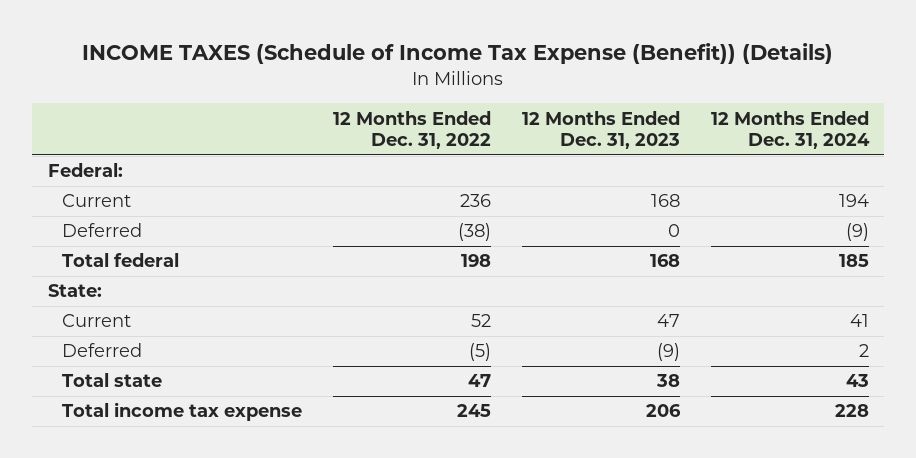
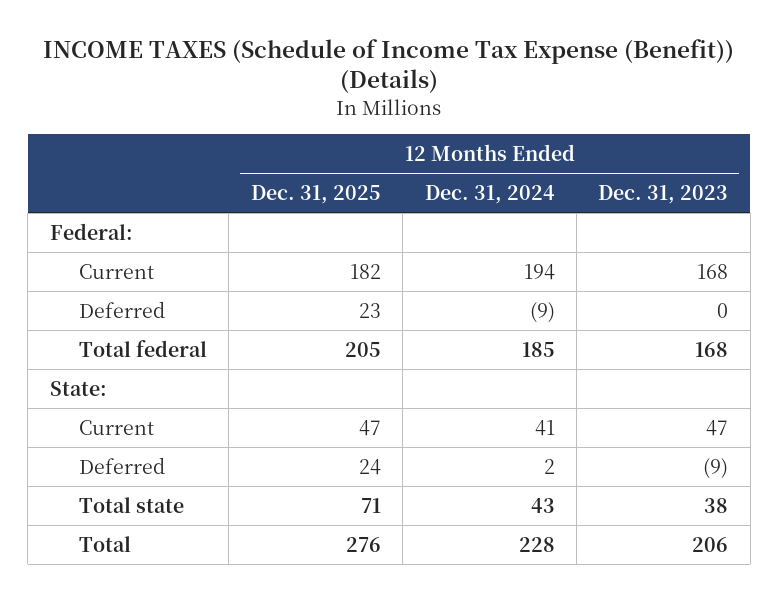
[332,110,491,149] 12 Months Ended Dec. 31, 2022 -> none
none -> [250,184,381,204] Dec. 31, 2025
[61,402,302,422] Total income tax expense -> [78,535,131,552] Total

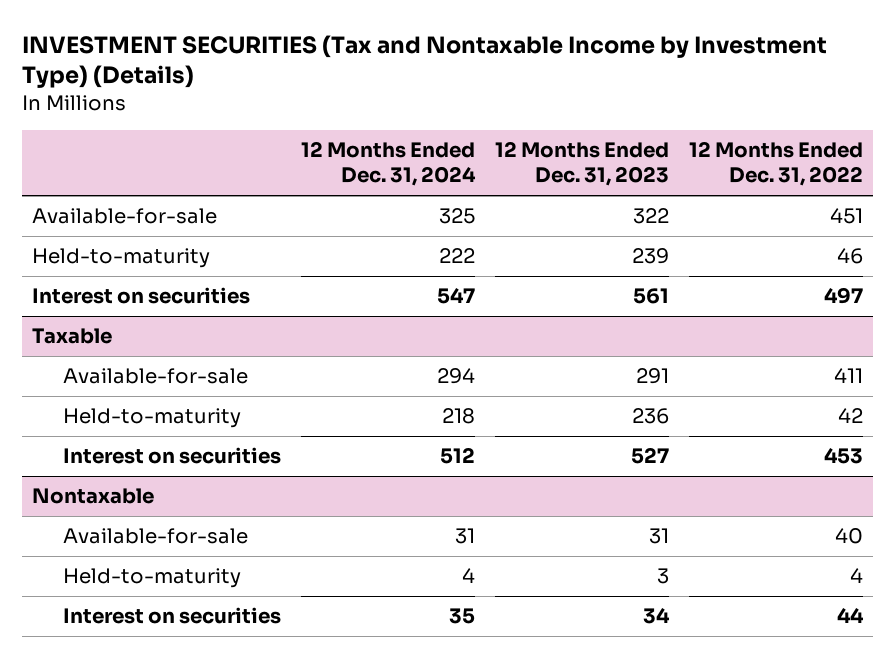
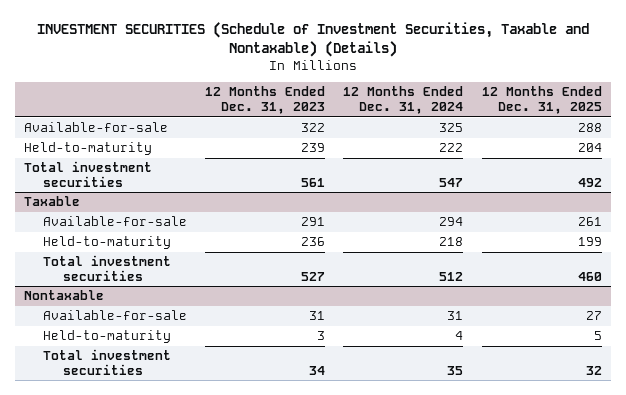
[22,34,828,89] INVESTMENT SECURITIES (Tax and Nontaxable Income by Investment Type) (Details) -> [36,22,589,58] INVESTMENT SECURITIES (Schedule of Investment Securities, Taxable and Nontaxable) (Details)
[689,141,864,187] 12 Months Ended Dec. 31, 2022 -> none
none -> [481,86,602,115] 12 Months Ended Dec. 31, 2025
[32,287,251,305] Interest on securities -> [24,161,153,187] Total investment securities
[63,447,282,465] Interest on securities -> [43,255,172,281] Total investment securities
[63,607,282,625] Interest on securities -> [43,349,172,375] Total investment securities

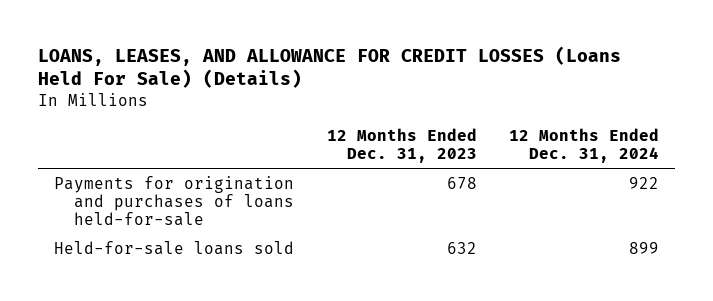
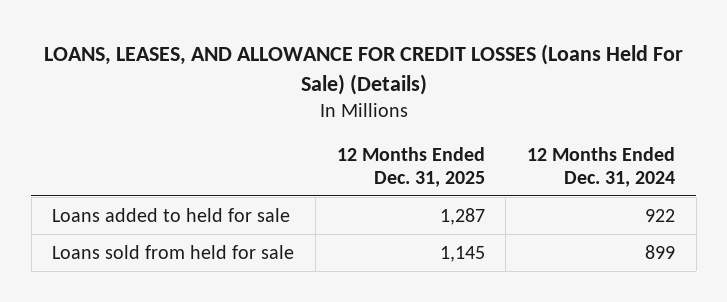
[326,128,477,164] 12 Months Ended Dec. 31, 2023 -> none
none -> [336,147,485,187] 12 Months Ended Dec. 31, 2025
[53,175,295,226] Payments for origination and purchases of loans held-for-sale -> [52,207,291,222] Loans added to held for sale
[53,240,294,255] Held-for-sale loans sold -> [52,244,295,259] Loans sold from held for sale

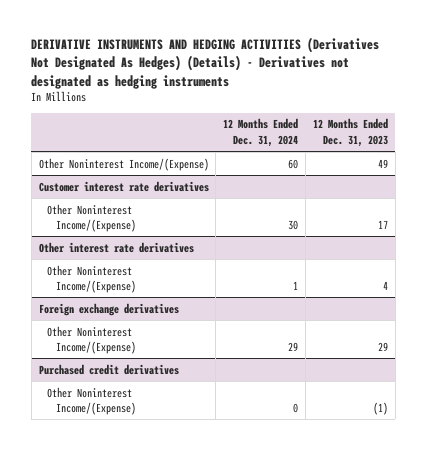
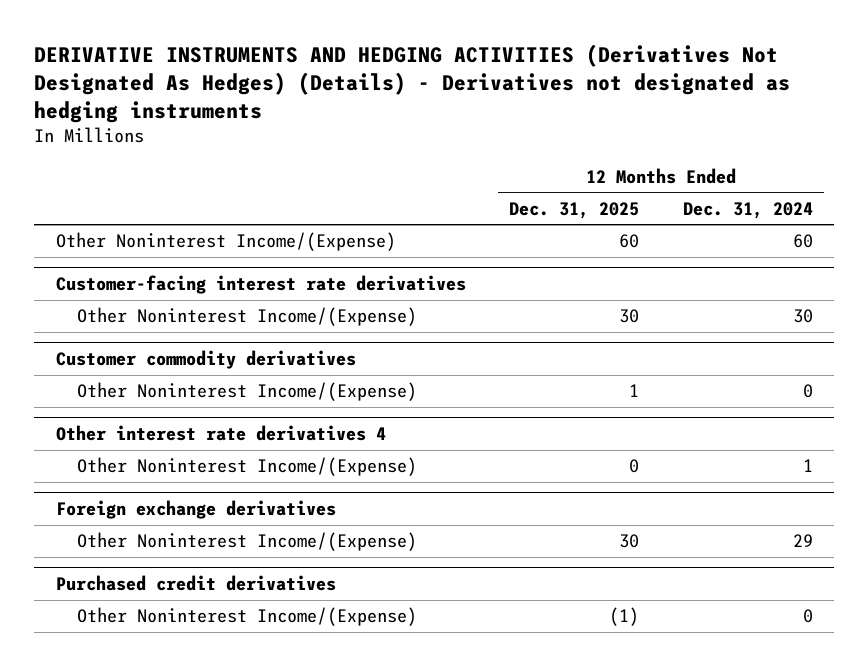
[312,118,388,147] 12 Months Ended Dec. 31, 2023 -> none
none -> [509,201,640,219] Dec. 31, 2025
[38,180,209,192] Customer interest rate derivatives -> [55,275,466,295] Customer-facing interest rate derivatives
[38,241,194,253] Other interest rate derivatives -> [55,350,356,370] Customer commodity derivatives
none -> [76,382,417,402] Other Noninterest Income/(Expense)
none -> [55,425,386,442] Other interest rate derivatives 4

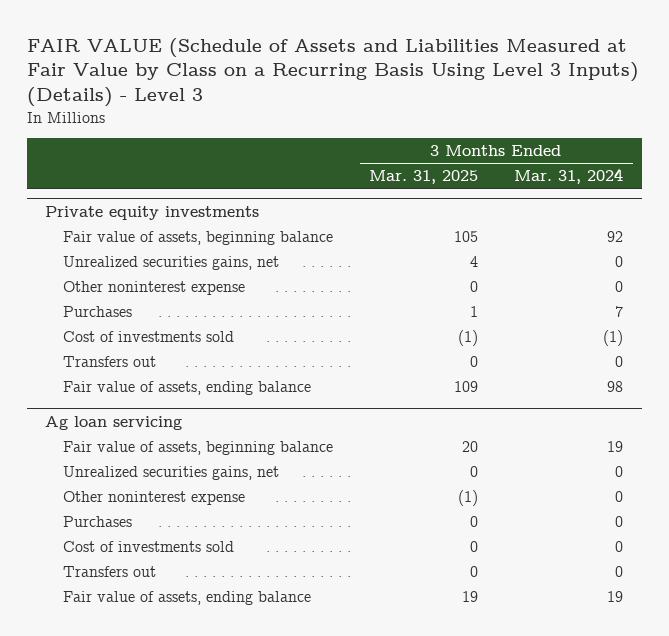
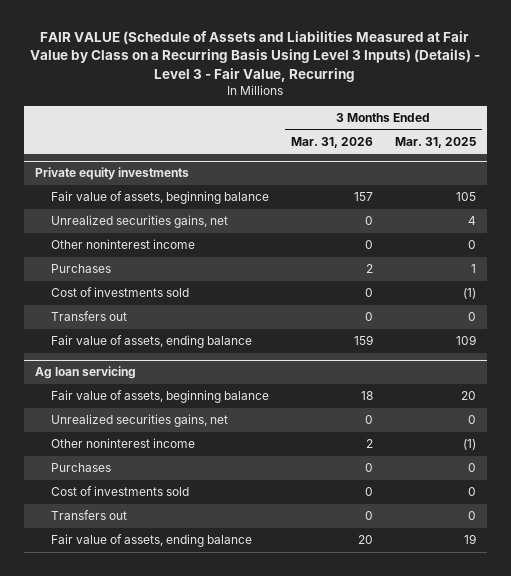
[26,37,639,108] FAIR VALUE (Schedule of Assets and Liabilities Measured at Fair Value by Class on a Recurring Basis Using Level 3 Inputs) (Details) - Level 3 -> [30,30,481,82] FAIR VALUE (Schedule of Assets and Liabilities Measured at Fair Value by Class on a Recurring Basis Using Level 3 Inputs) (Details) - Level 3 - Fair Value, Recurring
[514,168,624,185] Mar. 31, 2024 -> none
none -> [290,136,373,148] Mar. 31, 2026
[62,280,245,295] Other noninterest expense -> [50,239,195,250] Other noninterest income
[62,490,245,505] Other noninterest expense -> [50,438,195,449] Other noninterest income

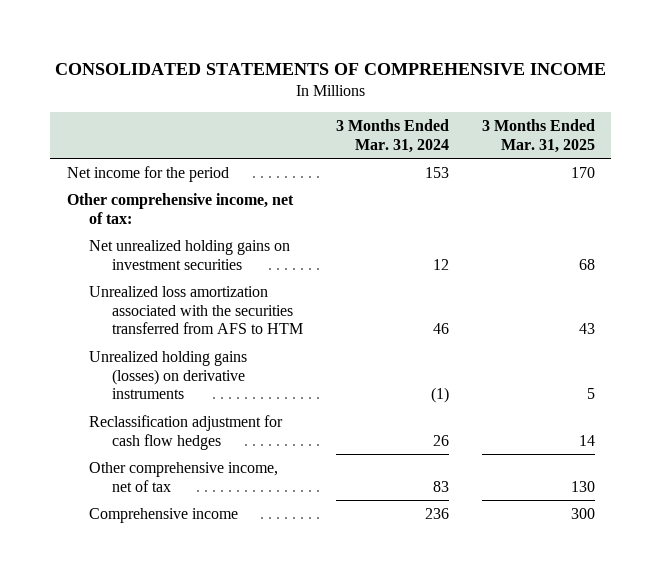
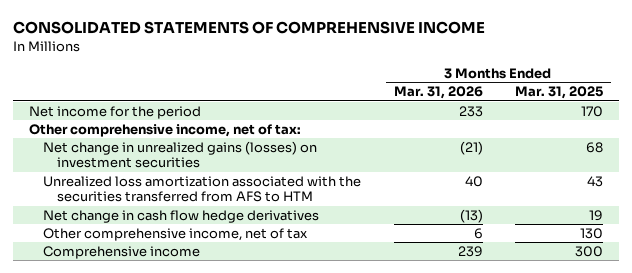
[335,118,449,153] 3 Months Ended Mar. 31, 2024 -> none
none -> [393,86,483,100] Mar. 31, 2026
[89,239,291,270] Net unrealized holding gains on investment securities -> [43,140,318,169] Net change in unrealized gains (losses) on investment securities
[89,350,248,400] Unrealized holding gains (losses) on derivative instruments -> none
[89,414,284,450] Reclassification adjustment for cash flow hedges -> none
none -> [43,209,320,223] Net change in cash flow hedge derivatives

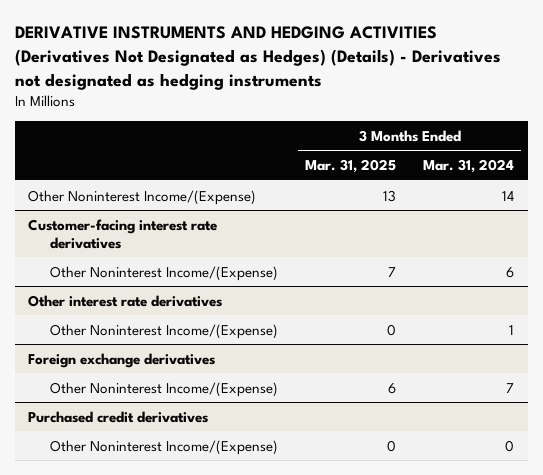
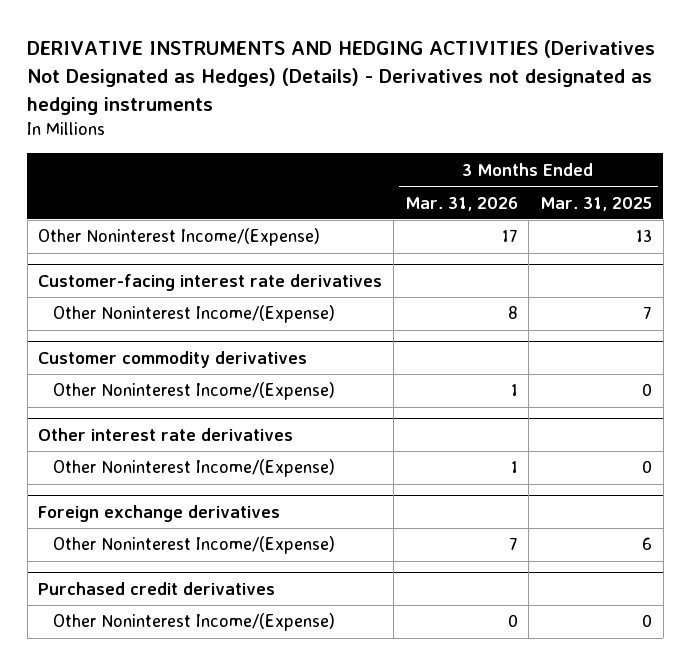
[423,159,515,174] Mar. 31, 2024 -> none
none -> [404,196,518,211] Mar. 31, 2026
none -> [38,351,308,369] Customer commodity derivatives
none -> [52,382,335,401] Other Noninterest Income/(Expense)

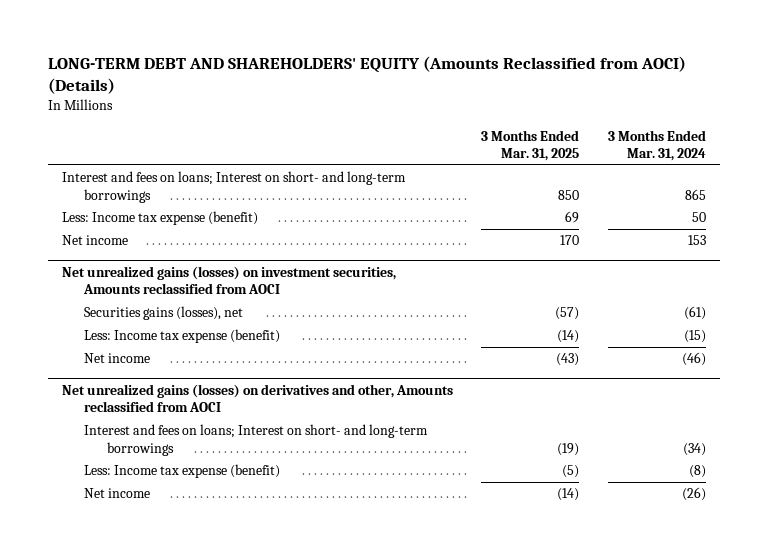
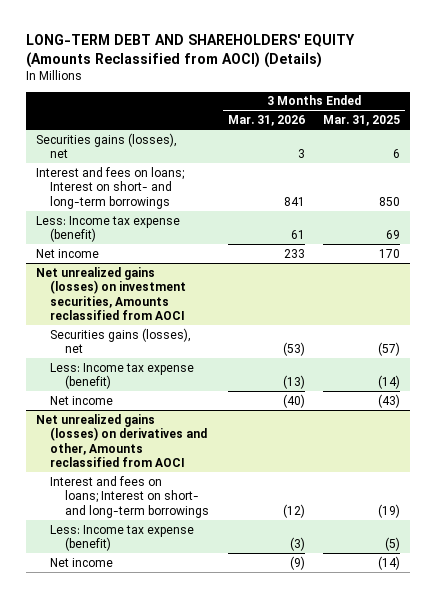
[607,130,706,162] 3 Months Ended Mar. 31, 2024 -> none
none -> [227,115,305,127] Mar. 31, 2026
none -> [35,132,177,159] Securities gains (losses), net

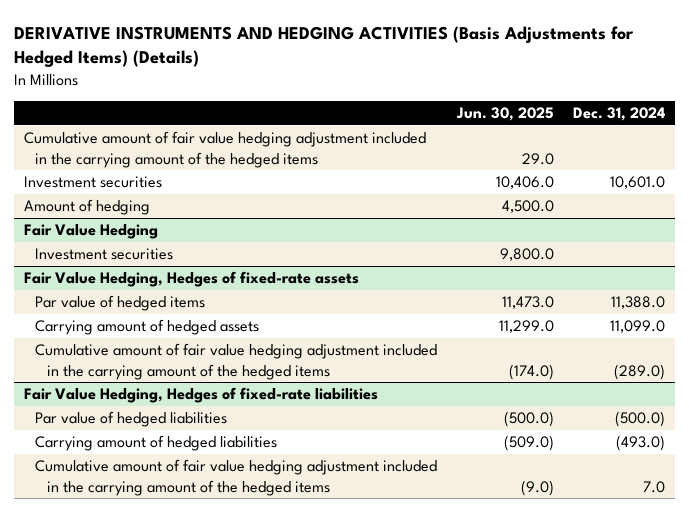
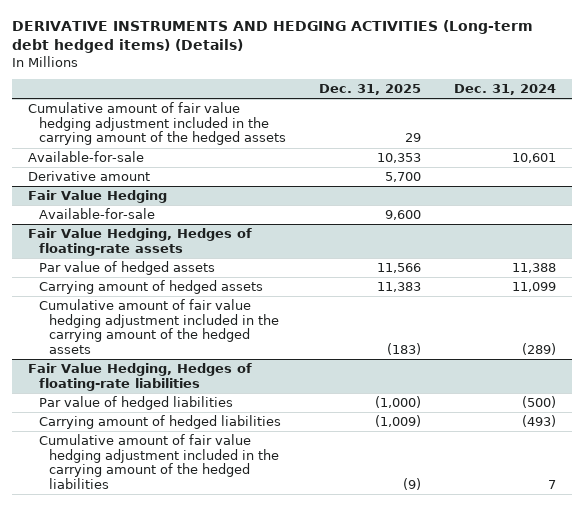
[14,25,635,68] DERIVATIVE INSTRUMENTS AND HEDGING ACTIVITIES (Basis Adjustments for Hedged Items) (Details) -> [11,20,533,54] DERIVATIVE INSTRUMENTS AND HEDGING ACTIVITIES (Long-term debt hedged items) (Details)
[455,106,554,121] Jun. 30, 2025 -> none
none -> [318,84,421,96] Dec. 31, 2025
[23,176,162,189] Investment securities -> none
[23,131,426,168] Cumulative amount of fair value hedging adjustment included in the carrying amount of the hedged items -> [28,102,286,146] Cumulative amount of fair value hedging adjustment included in the carrying amount of the hedged assets
none -> [28,151,145,163] Available-for-sale
[23,199,150,216] Amount of hedging -> [28,171,151,182] Derivative amount
[35,248,174,261] Investment securities -> [38,208,155,220] Available-for-sale
[23,271,359,288] Fair Value Hedging, Hedges of fixed-rate assets -> [28,228,253,256] Fair Value Hedging, Hedges of floating-rate assets
[35,295,206,312] Par value of hedged items -> [38,261,215,276] Par value of hedged assets
[611,296,666,310] 11,388.0 -> [511,263,556,274] 11,388
[610,320,666,334] 11,099.0 -> [511,282,556,293] 11,099
[35,343,438,380] Cumulative amount of fair value hedging adjustment included in the carrying amount of the hedged items -> [38,299,280,355] Cumulative amount of fair value hedging adjustment included in the carrying amount of the hedged assets
[614,363,666,380] (289.0) -> [521,343,556,356] (289)
[23,387,378,404] Fair Value Hedging, Hedges of fixed-rate liabilities -> [28,363,253,391] Fair Value Hedging, Hedges of floating-rate liabilities
[615,411,666,428] (500.0) -> [521,396,556,409] (500)
[616,435,666,452] (493.0) -> [521,415,556,428] (493)
[35,459,438,496] Cumulative amount of fair value hedging adjustment included in the carrying amount of the hedged items -> [38,434,280,490] Cumulative amount of fair value hedging adjustment included in the carrying amount of the hedged liabilities
[643,480,666,493] 7.0 -> [547,480,556,490] 7

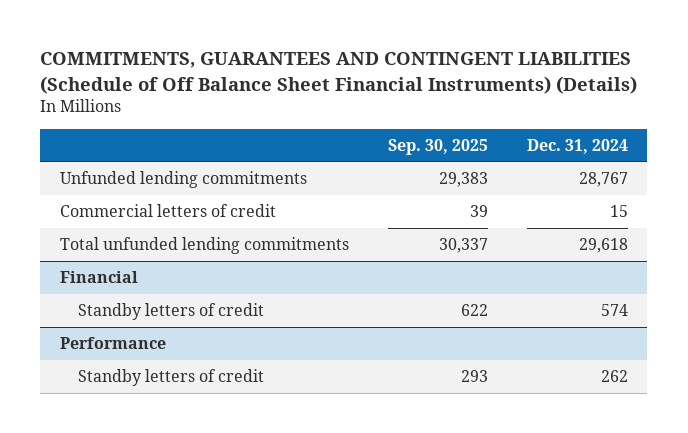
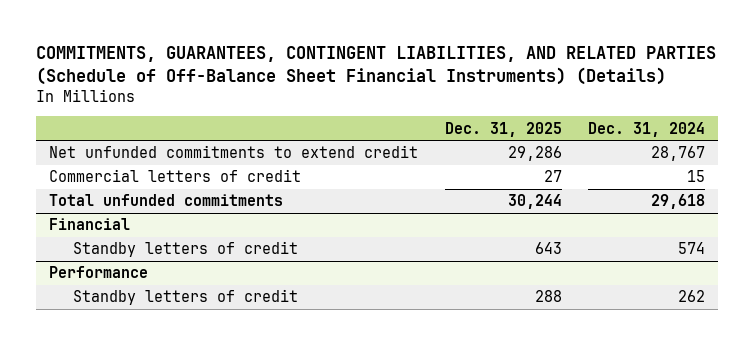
[40,52,638,94] COMMITMENTS, GUARANTEES AND CONTINGENT LIABILITIES (Schedule of Off Balance Sheet Financial Instruments) (Details) -> [36,46,717,85] COMMITMENTS, GUARANTEES, CONTINGENT LIABILITIES, AND RELATED PARTIES (Schedule of Off-Balance Sheet Financial Instruments) (Details)
[387,138,488,155] Sep. 30, 2025 -> none
none -> [444,121,562,137] Dec. 31, 2025
[59,171,307,189] Unfunded lending commitments -> [49,145,419,159] Net unfunded commitments to extend credit
[59,237,349,255] Total unfunded lending commitments -> [49,194,284,207] Total unfunded commitments

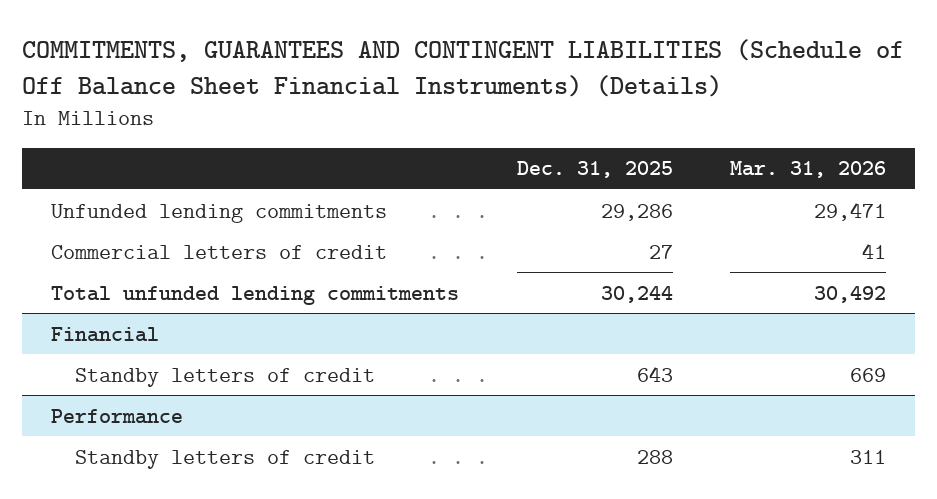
[36,46,717,85] COMMITMENTS, GUARANTEES, CONTINGENT LIABILITIES, AND RELATED PARTIES (Schedule of Off-Balance Sheet Financial Instruments) (Details) -> [22,38,905,97] COMMITMENTS, GUARANTEES AND CONTINGENT LIABILITIES (Schedule of Off Balance Sheet Financial Instruments) (Details)
[588,121,706,137] Dec. 31, 2024 -> none
none -> [730,161,887,179] Mar. 31, 2026
[49,145,419,159] Net unfunded commitments to extend credit -> [50,203,387,223] Unfunded lending commitments
[49,194,284,207] Total unfunded commitments -> [50,285,459,305] Total unfunded lending commitments

